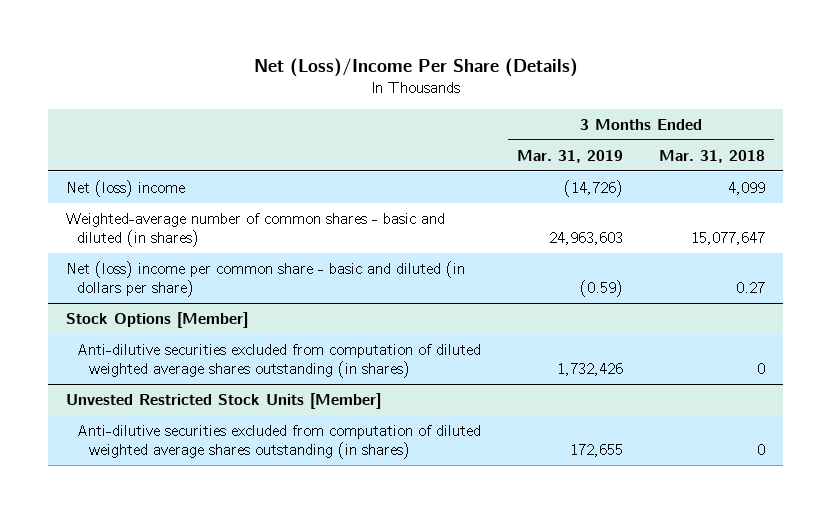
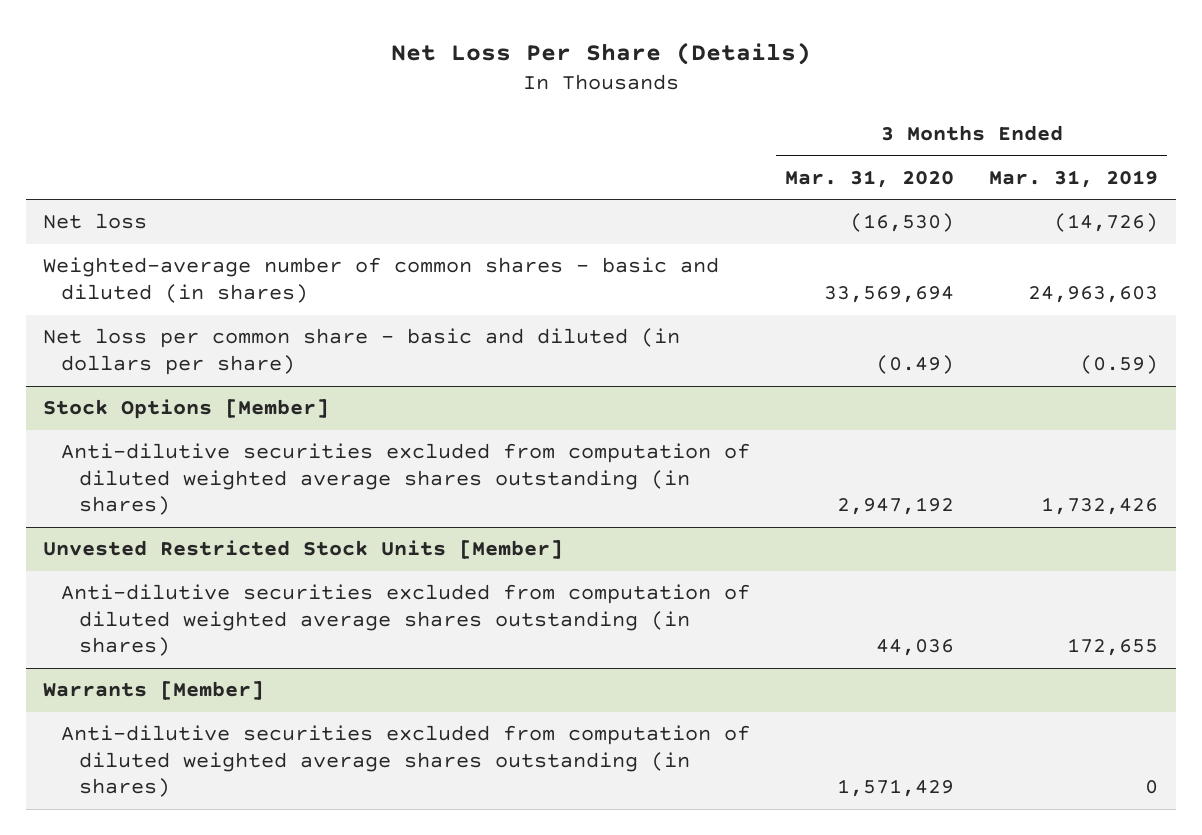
[253,58,578,78] Net (Loss)/Income Per Share (Details) -> [390,41,811,65] Net Loss Per Share (Details)
[659,149,766,163] Mar. 31, 2018 -> none
none -> [785,169,955,188] Mar. 31, 2020
[65,179,185,197] Net (loss) income -> [43,213,148,230] Net loss
[65,260,465,297] Net (loss) income per common share - basic and diluted (in dollars per share) -> [43,328,681,375] Net loss per common share - basic and diluted (in dollars per share)
none -> [43,681,265,701] Warrants [Member]
none -> [60,725,750,798] Anti-dilutive securities excluded from computation of diluted weighted average shares outstanding (in shares)

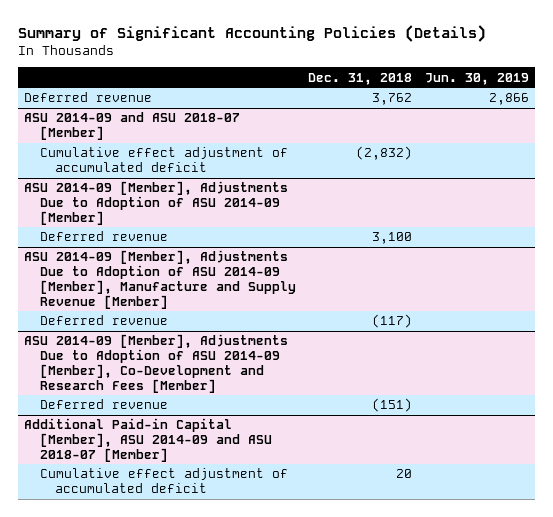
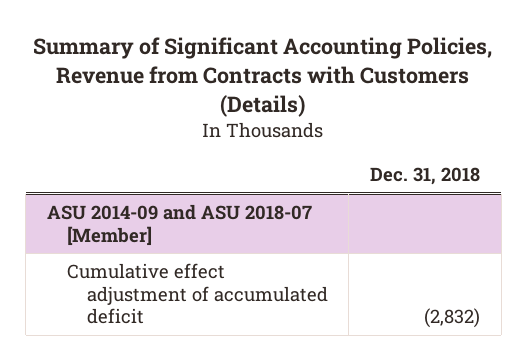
[18,24,487,42] Summary of Significant Accounting Policies (Details) -> [33,37,493,118] Summary of Significant Accounting Policies, Revenue from Contracts with Customers (Details)
[424,72,529,85] Jun. 30, 2019 -> none
[24,92,153,103] Deferred revenue -> none
[24,181,289,225] ASU 2014-09 [Member], Adjustments Due to Adoption of ASU 2014-09 [Member] -> none
[39,231,168,242] Deferred revenue -> none
[24,250,296,309] ASU 2014-09 [Member], Adjustments Due to Adoption of ASU 2014-09 [Member], Manufacture and Supply Revenue [Member] -> none
[39,315,168,326] Deferred revenue -> none
[24,334,289,393] ASU 2014-09 [Member], Adjustments Due to Adoption of ASU 2014-09 [Member], Co-Development and Research Fees [Member] -> none
[39,399,168,410] Deferred revenue -> none
[24,418,272,462] Additional Paid-in Capital [Member], ASU 2014-09 and ASU 2018-07 [Member] -> none
[39,468,288,494] Cumulative effect adjustment of accumulated deficit -> none

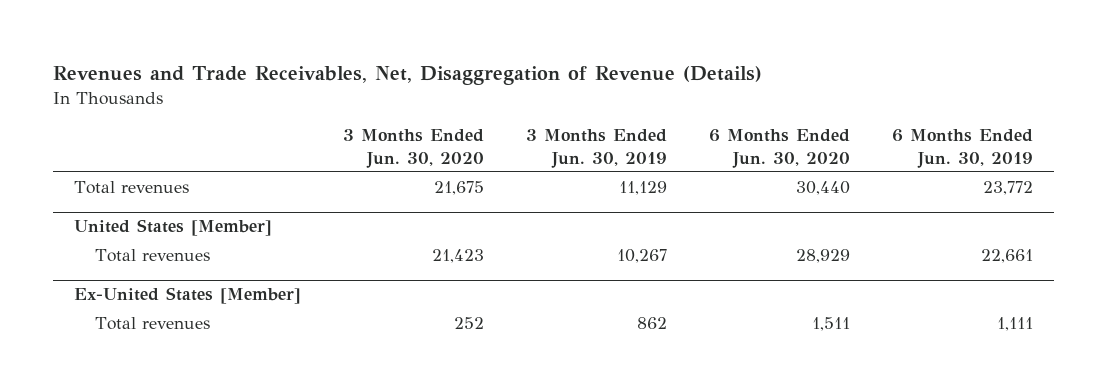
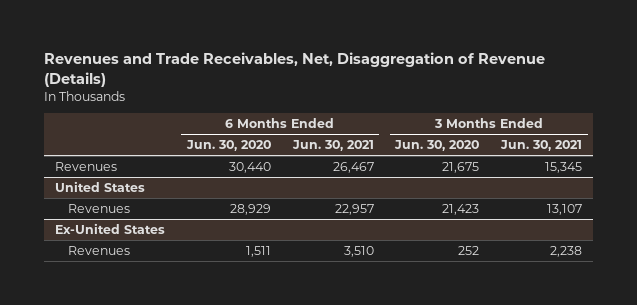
[526,129,668,168] 3 Months Ended Jun. 30, 2019 -> none
[892,129,1034,168] 6 Months Ended Jun. 30, 2019 -> none
none -> [291,140,374,152] Jun. 30, 2021
none -> [500,140,583,152] Jun. 30, 2021
[74,181,190,195] Total revenues -> [54,161,117,171] Revenues
[74,219,273,237] United States [Member] -> [54,180,145,192] United States
[95,249,211,263] Total revenues -> [67,203,130,213] Revenues
[74,287,302,305] Ex-United States [Member] -> [54,222,165,234] Ex-United States
[95,317,211,331] Total revenues -> [67,245,130,255] Revenues

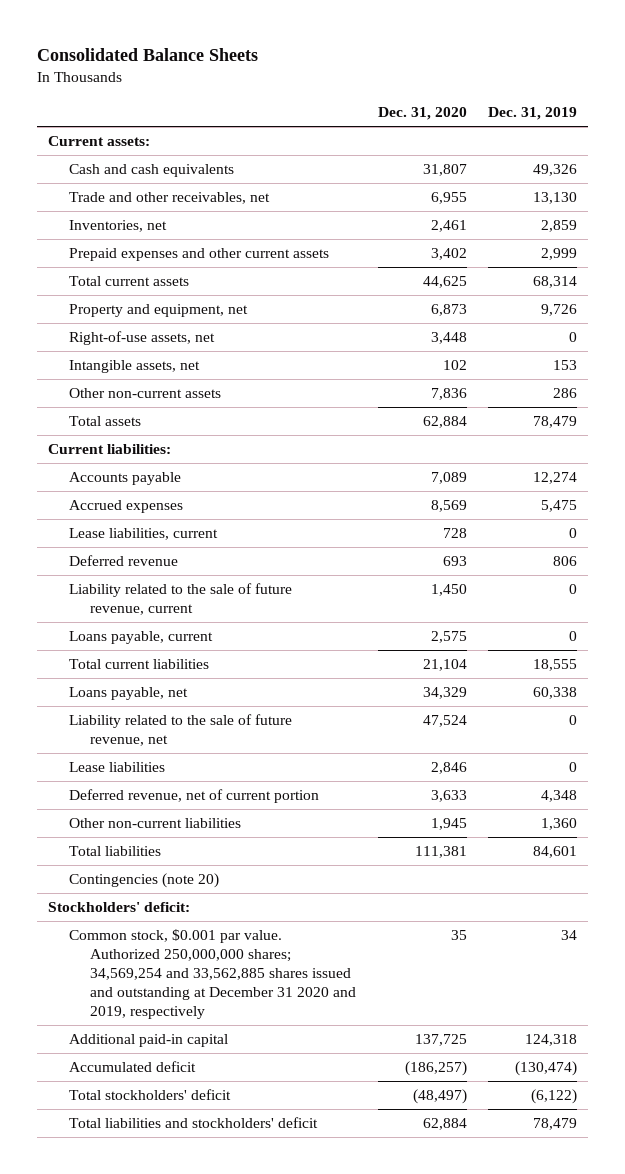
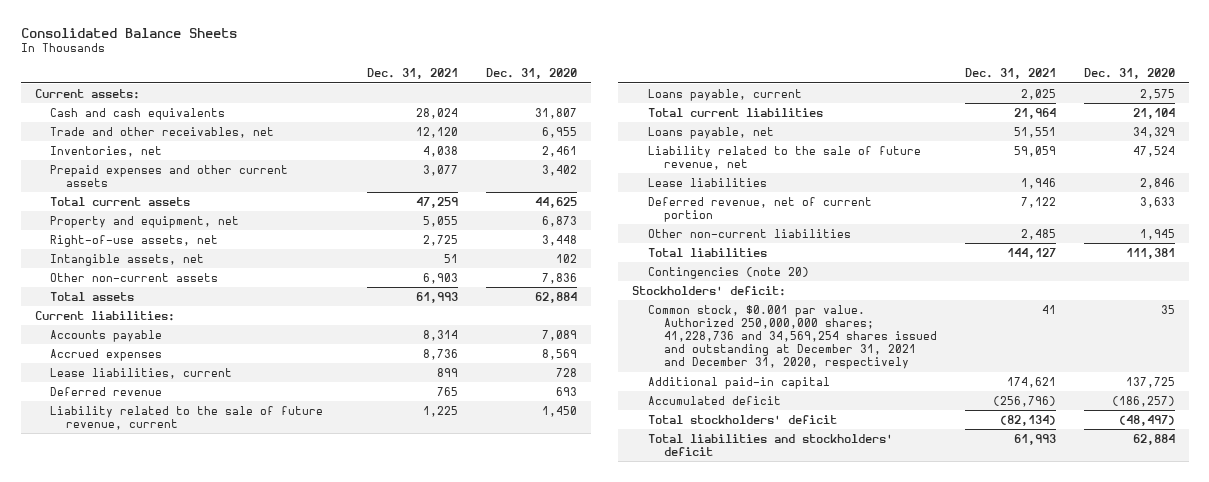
[488,107,578,121] Dec. 31, 2019 -> none
none -> [367,67,459,79] Dec. 31, 2021
[69,929,357,1019] Common stock, $0.001 par value. Authorized 250,000,000 shares; 34,569,254 and 33,562,885 shares issued and outstanding at December 31 2020 and 2019, respectively -> [647,304,937,370] Common stock, $0.001 par value. Authorized 250,000,000 shares; 41,228,736 and 34,569,254 shares issued and outstanding at December 31, 2021 and December 31, 2020, respectively

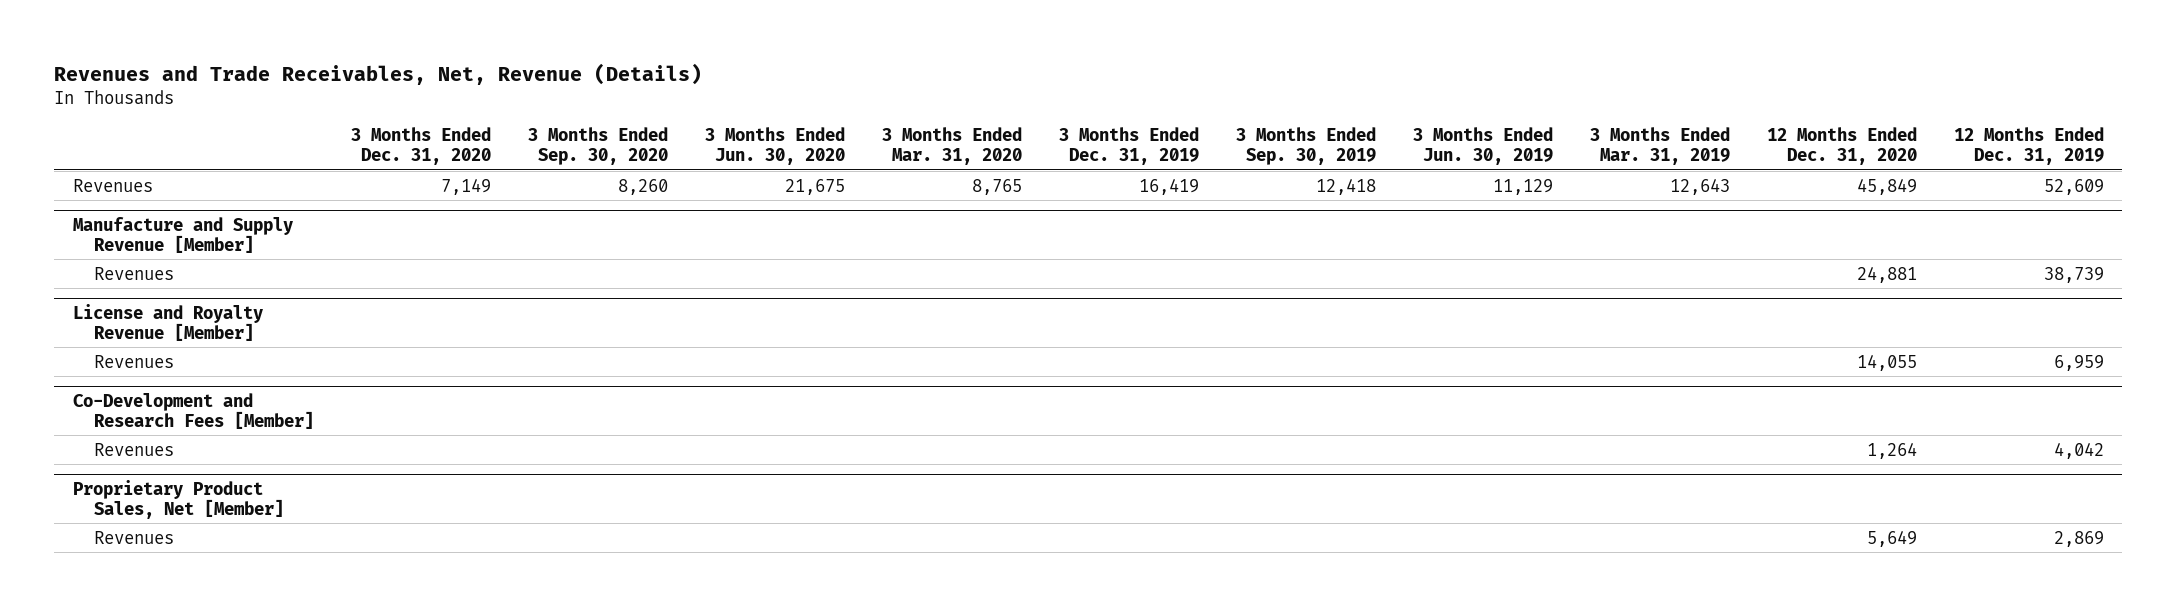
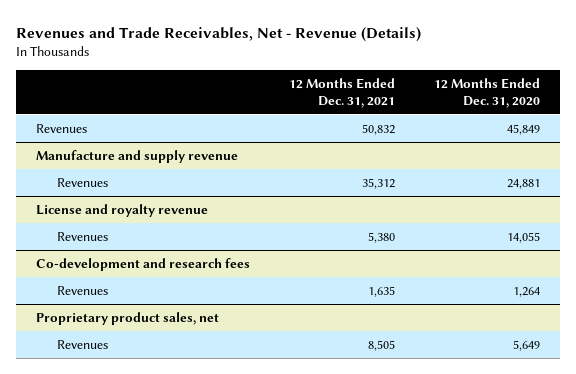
[54,62,703,85] Revenues and Trade Receivables, Net, Revenue (Details) -> [16,26,422,42] Revenues and Trade Receivables, Net - Revenue (Details)
[351,127,492,166] 3 Months Ended Dec. 31, 2020 -> none
[528,127,669,166] 3 Months Ended Sep. 30, 2020 -> none
[705,127,846,166] 3 Months Ended Jun. 30, 2020 -> none
[882,127,1023,166] 3 Months Ended Mar. 31, 2020 -> none
[1059,127,1200,166] 3 Months Ended Dec. 31, 2019 -> none
[1235,127,1376,166] 3 Months Ended Sep. 30, 2019 -> none
[1412,127,1553,166] 3 Months Ended Jun. 30, 2019 -> none
[1589,127,1730,166] 3 Months Ended Mar. 31, 2019 -> none
[1953,127,2104,166] 12 Months Ended Dec. 31, 2019 -> none
none -> [289,77,396,108] 12 Months Ended Dec. 31, 2021
[72,216,293,253] Manufacture and Supply Revenue [Member] -> [35,149,238,163] Manufacture and supply revenue
[72,303,263,341] License and Royalty Revenue [Member] -> [35,203,208,217] License and royalty revenue
[72,392,315,429] Co-Development and Research Fees [Member] -> [35,257,250,271] Co-development and research fees
[72,479,285,519] Proprietary Product Sales, Net [Member] -> [35,311,219,325] Proprietary product sales, net

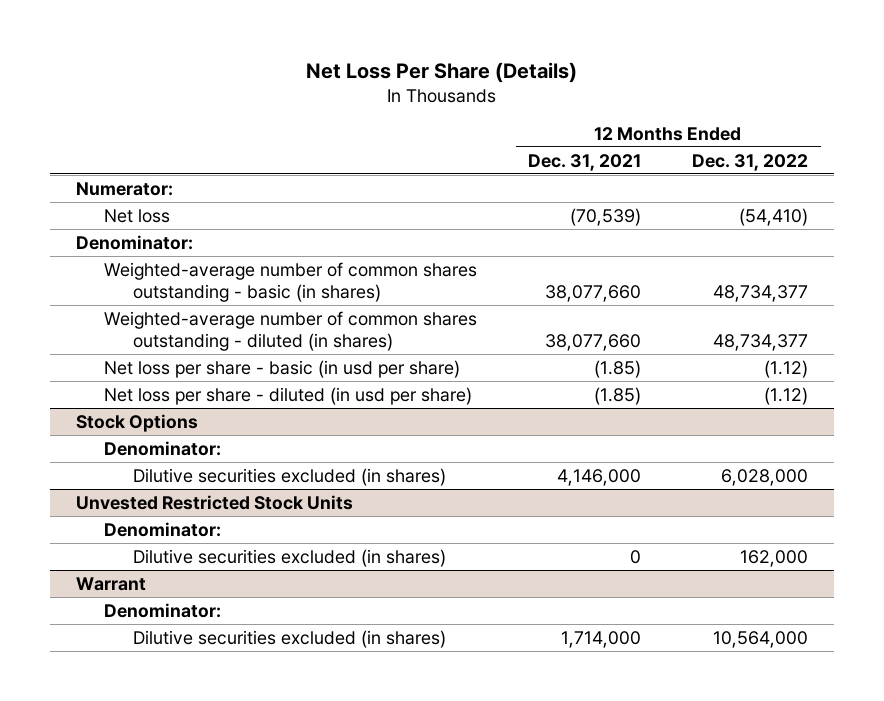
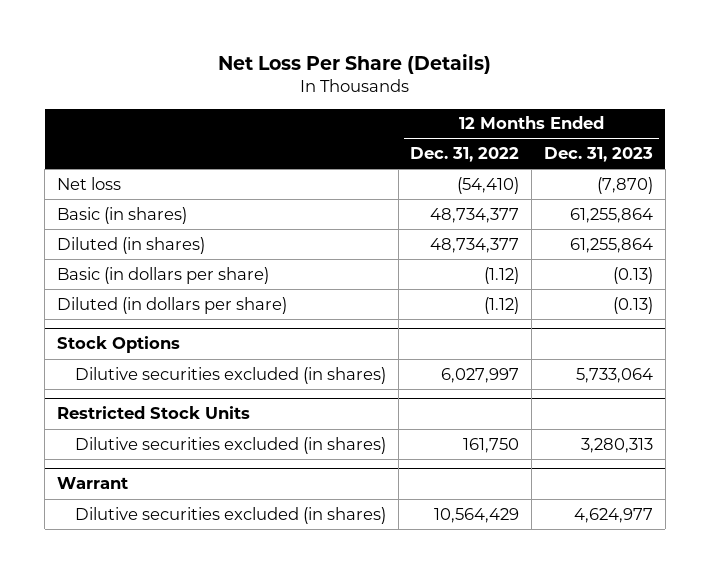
[528,153,642,171] Dec. 31, 2021 -> none
none -> [544,147,654,163] Dec. 31, 2023
[75,181,173,196] Numerator: -> none
[75,234,193,250] Denominator: -> none
[104,261,478,302] Weighted-average number of common shares outstanding - basic (in shares) -> [57,206,188,224] Basic (in shares)
[104,310,478,351] Weighted-average number of common shares outstanding - diluted (in shares) -> [57,236,206,254] Diluted (in shares)
[104,359,461,378] Net loss per share - basic (in usd per share) -> [57,266,270,284] Basic (in dollars per share)
[104,386,473,405] Net loss per share - diluted (in usd per share) -> [57,296,288,314] Diluted (in dollars per share)
[104,440,222,456] Denominator: -> none
[104,521,222,537] Denominator: -> none
[721,468,809,486] 6,028,000 -> [441,367,520,383] 6,027,997
[75,494,353,510] Unvested Restricted Stock Units -> [57,406,251,420] Restricted Stock Units
[740,549,809,567] 162,000 -> [463,437,520,453] 161,750
[104,602,222,618] Denominator: -> none
[713,630,809,648] 10,564,000 -> [434,507,520,523] 10,564,429

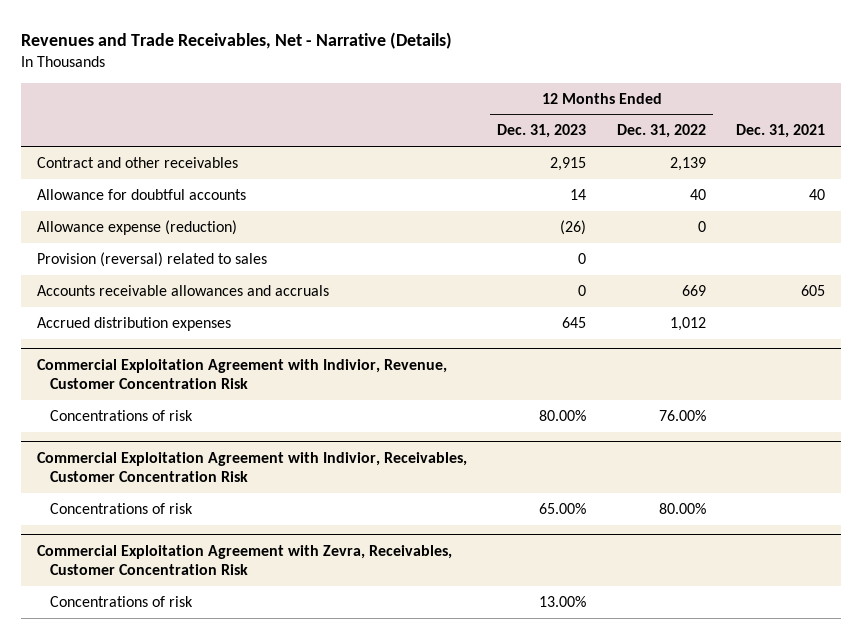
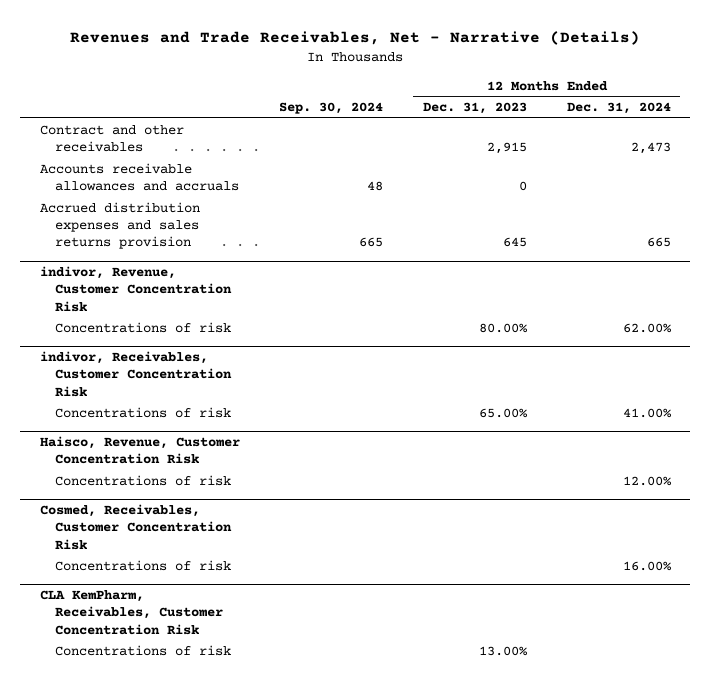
[616,124,706,139] Dec. 31, 2022 -> none
[736,124,826,139] Dec. 31, 2021 -> none
none -> [279,102,384,115] Sep. 30, 2024
none -> [566,102,671,115] Dec. 31, 2024
[36,188,246,200] Allowance for doubtful accounts -> none
[36,219,237,235] Allowance expense (reduction) -> none
[36,251,267,267] Provision (reversal) related to sales -> none
[36,358,447,390] Commercial Exploitation Agreement with Indivior, Revenue, Customer Concentration Risk -> none
[36,316,231,331] Accrued distribution expenses -> [39,201,200,250] Accrued distribution expenses and sales returns provision
none -> [39,266,233,312] indivor, Revenue, Customer Concentration Risk
[36,451,467,483] Commercial Exploitation Agreement with Indivior, Receivables, Customer Concentration Risk -> none
none -> [39,351,233,397] indivor, Receivables, Customer Concentration Risk
[36,544,452,576] Commercial Exploitation Agreement with Zevra, Receivables, Customer Concentration Risk -> none
none -> [39,436,240,465] Haisco, Revenue, Customer Concentration Risk
none -> [55,474,232,486] Concentrations of risk
none -> [39,504,233,550] Cosmed, Receivables, Customer Concentration Risk
none -> [55,559,232,571] Concentrations of risk
none -> [39,590,224,635] CLA KemPharm, Receivables, Customer Concentration Risk

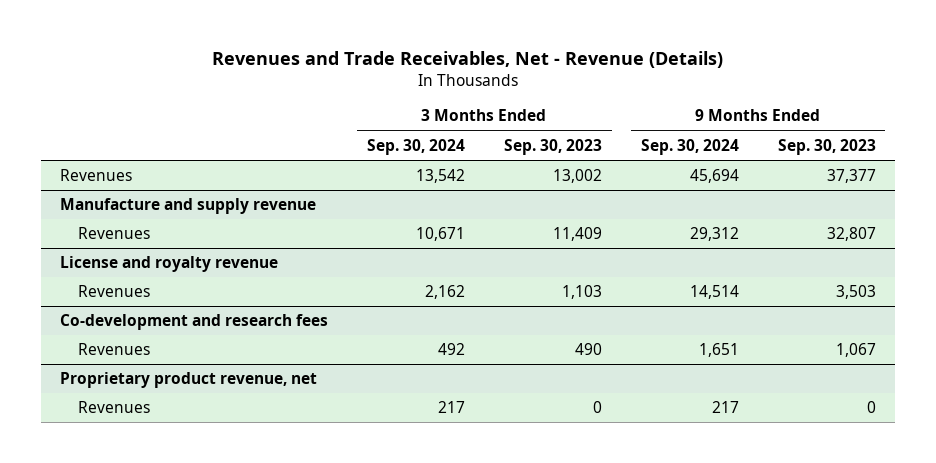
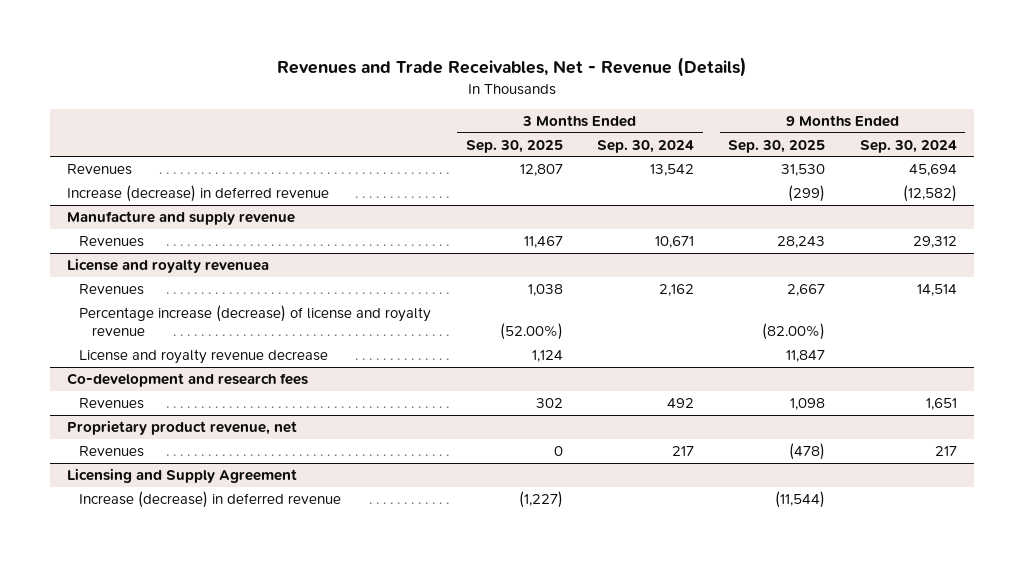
[503,138,602,155] Sep. 30, 2023 -> none
[777,138,876,155] Sep. 30, 2023 -> none
none -> [465,139,563,153] Sep. 30, 2025
none -> [728,139,826,153] Sep. 30, 2025
none -> [66,184,329,202] Increase (decrease) in deferred revenue
[60,256,279,273] License and royalty revenue -> [66,257,269,273] License and royalty revenuea
none -> [79,304,432,337] Percentage increase (decrease) of license and royalty revenue
none -> [79,348,329,364] License and royalty revenue decrease
none -> [66,467,297,483] Licensing and Supply Agreement
none -> [79,490,342,508] Increase (decrease) in deferred revenue

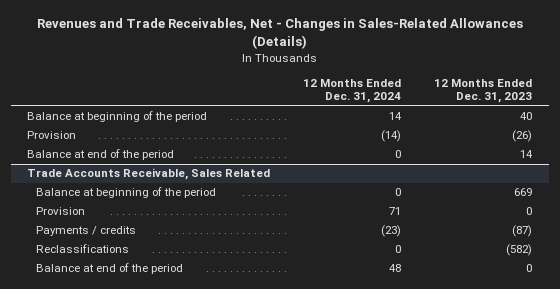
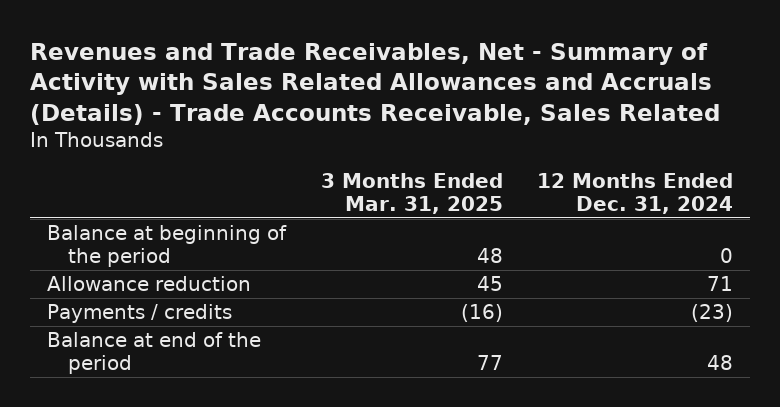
[36,18,523,50] Revenues and Trade Receivables, Net - Changes in Sales-Related Allowances (Details) -> [29,42,720,125] Revenues and Trade Receivables, Net - Summary of Activity with Sales Related Allowances and Accruals (Details) - Trade Accounts Receivable, Sales Related
[434,78,533,104] 12 Months Ended Dec. 31, 2023 -> none
none -> [320,172,503,214] 3 Months Ended Mar. 31, 2025
[27,111,208,123] Balance at beginning of the period -> none
[27,131,77,140] Provision -> none
[27,149,175,161] Balance at end of the period -> none
[27,168,271,181] Trade Accounts Receivable, Sales Related -> none
[36,207,86,216] Provision -> [47,276,252,292] Allowance reduction
[36,244,130,254] Reclassifications -> none

